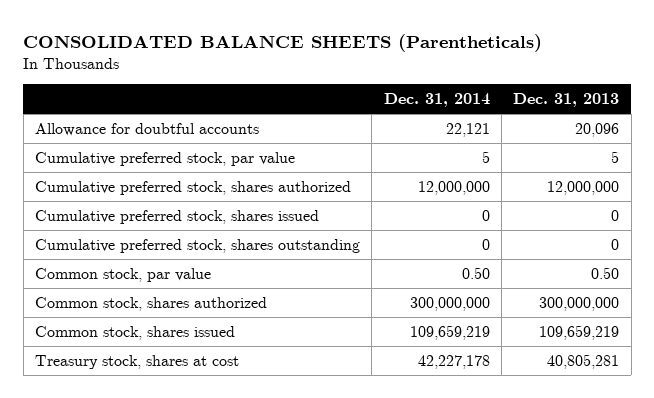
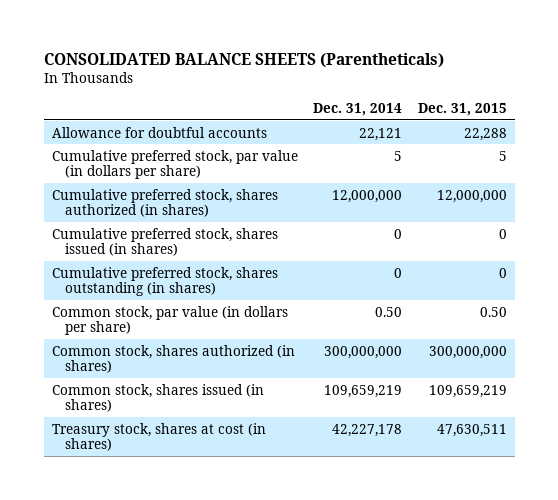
[513,92,620,107] Dec. 31, 2013 -> none
none -> [417,102,507,116] Dec. 31, 2015
[35,151,296,166] Cumulative preferred stock, par value -> [51,149,298,180] Cumulative preferred stock, par value (in dollars per share)
[35,180,352,195] Cumulative preferred stock, shares authorized -> [51,188,278,218] Cumulative preferred stock, shares authorized (in shares)
[35,209,320,224] Cumulative preferred stock, shares issued -> [51,227,278,257] Cumulative preferred stock, shares issued (in shares)
[35,238,361,253] Cumulative preferred stock, shares outstanding -> [51,266,278,297] Cumulative preferred stock, shares outstanding (in shares)
[35,267,212,282] Common stock, par value -> [51,305,288,336] Common stock, par value (in dollars per share)
[35,296,268,311] Common stock, shares authorized -> [51,344,295,374] Common stock, shares authorized (in shares)
[35,325,236,340] Common stock, shares issued -> [51,383,264,413] Common stock, shares issued (in shares)
[35,354,240,369] Treasury stock, shares at cost -> [51,422,266,452] Treasury stock, shares at cost (in shares)

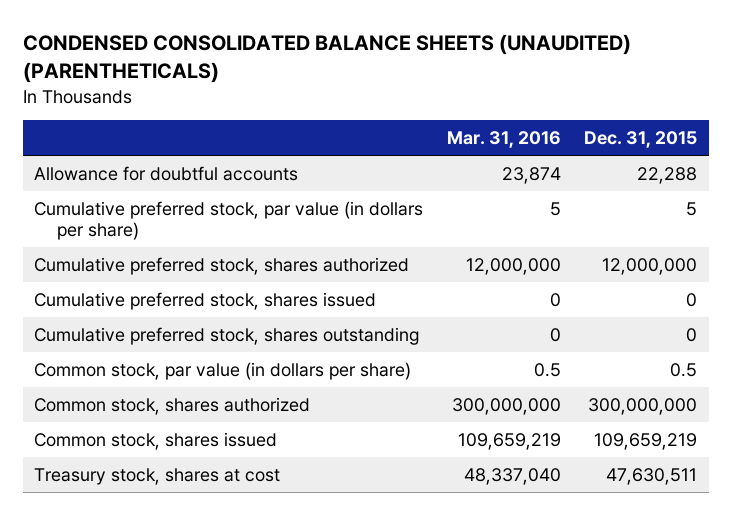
[43,52,444,68] CONSOLIDATED BALANCE SHEETS (Parentheticals) -> [22,34,631,84] CONDENSED CONSOLIDATED BALANCE SHEETS (UNAUDITED) (PARENTHETICALS)
[313,102,403,116] Dec. 31, 2014 -> none
none -> [446,131,561,149] Mar. 31, 2016
[51,188,278,218] Cumulative preferred stock, shares authorized (in shares) -> [34,256,410,275] Cumulative preferred stock, shares authorized
[51,227,278,257] Cumulative preferred stock, shares issued (in shares) -> [34,291,377,310] Cumulative preferred stock, shares issued
[51,266,278,297] Cumulative preferred stock, shares outstanding (in shares) -> [34,326,420,345] Cumulative preferred stock, shares outstanding
[479,306,507,317] 0.50 -> [669,362,697,377] 0.5
[51,344,295,374] Common stock, shares authorized (in shares) -> [34,396,311,415] Common stock, shares authorized
[51,383,264,413] Common stock, shares issued (in shares) -> [34,431,278,450] Common stock, shares issued
[51,422,266,452] Treasury stock, shares at cost (in shares) -> [34,467,281,485] Treasury stock, shares at cost

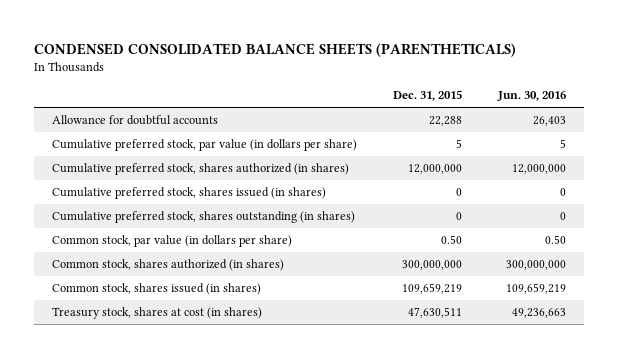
[22,34,631,84] CONDENSED CONSOLIDATED BALANCE SHEETS (UNAUDITED) (PARENTHETICALS) -> [34,42,517,57] CONDENSED CONSOLIDATED BALANCE SHEETS (PARENTHETICALS)
[446,131,561,149] Mar. 31, 2016 -> none
none -> [496,91,566,102] Jun. 30, 2016
[34,256,410,275] Cumulative preferred stock, shares authorized -> [52,162,350,175] Cumulative preferred stock, shares authorized (in shares)
[34,291,377,310] Cumulative preferred stock, shares issued -> [52,186,327,199] Cumulative preferred stock, shares issued (in shares)
[34,326,420,345] Cumulative preferred stock, shares outstanding -> [52,210,356,223] Cumulative preferred stock, shares outstanding (in shares)
[669,362,697,377] 0.5 -> [441,234,463,244] 0.50
[34,396,311,415] Common stock, shares authorized -> [52,258,285,271] Common stock, shares authorized (in shares)
[34,431,278,450] Common stock, shares issued -> [52,282,262,295] Common stock, shares issued (in shares)
[34,467,281,485] Treasury stock, shares at cost -> [52,306,263,319] Treasury stock, shares at cost (in shares)

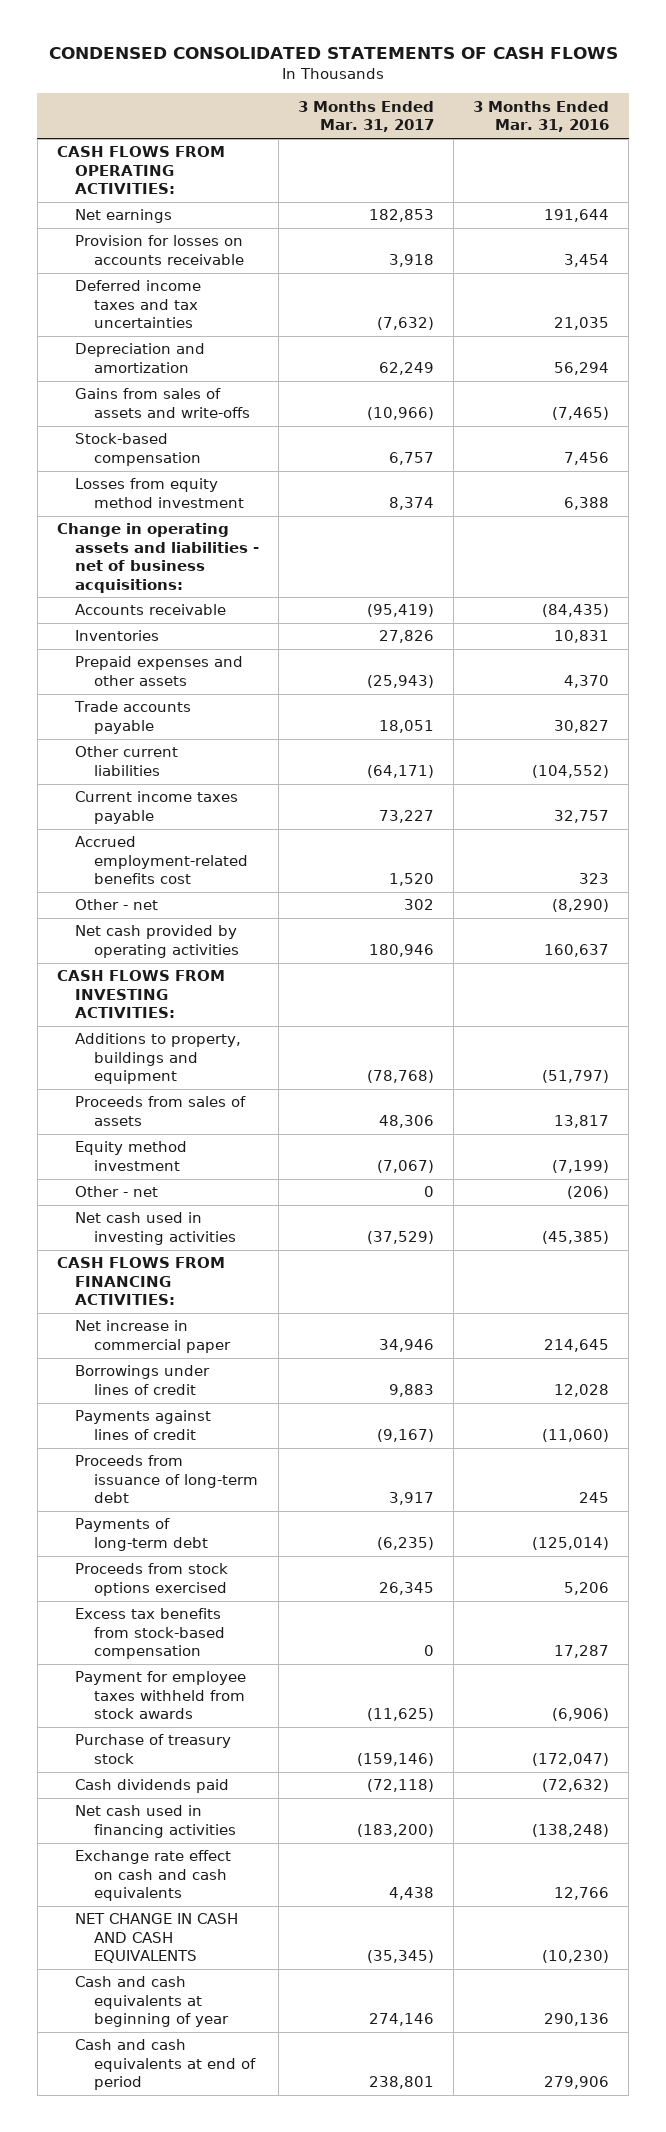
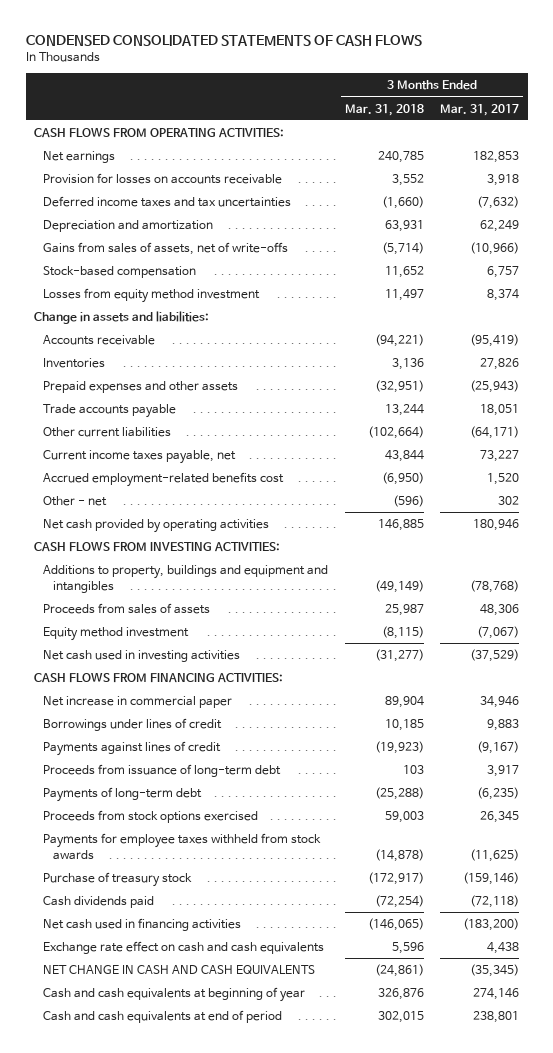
[473,100,610,133] 3 Months Ended Mar. 31, 2016 -> none
none -> [344,103,424,116] Mar. 31, 2018
[75,388,250,418] Gains from sales of assets and write-offs -> [43,242,289,256] Gains from sales of assets, net of write-offs
[56,523,260,593] Change in operating assets and liabilities - net of business acquisitions: -> [33,311,209,325] Change in assets and liabilities:
[75,791,239,824] Current income taxes payable -> [43,450,237,465] Current income taxes payable, net
[75,1033,242,1085] Additions to property, buildings and equipment -> [43,565,329,593] Additions to property, buildings and equipment and intangibles
[75,1186,159,1198] Other - net -> none
[75,1608,225,1660] Excess tax benefits from stock-based compensation -> none
[75,1671,247,1720] Payment for employee taxes withheld from stock awards -> [43,833,322,860] Payments for employee taxes withheld from stock awards

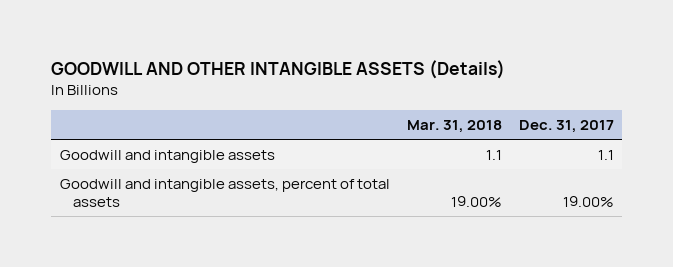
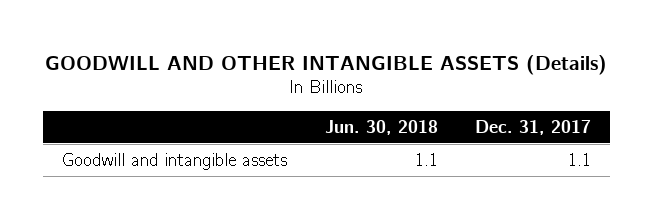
[406,120,502,134] Mar. 31, 2018 -> none
none -> [324,119,438,135] Jun. 30, 2018
[59,179,390,207] Goodwill and intangible assets, percent of total assets -> none

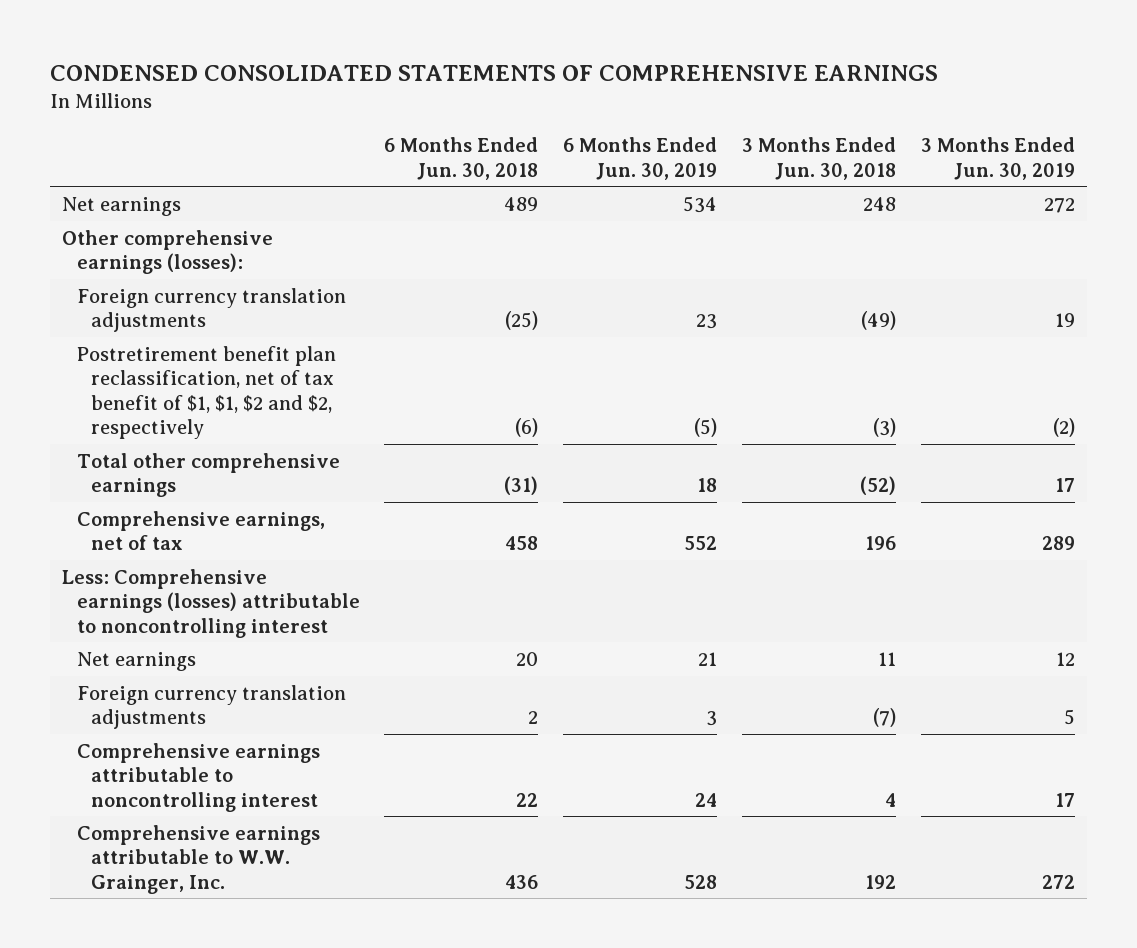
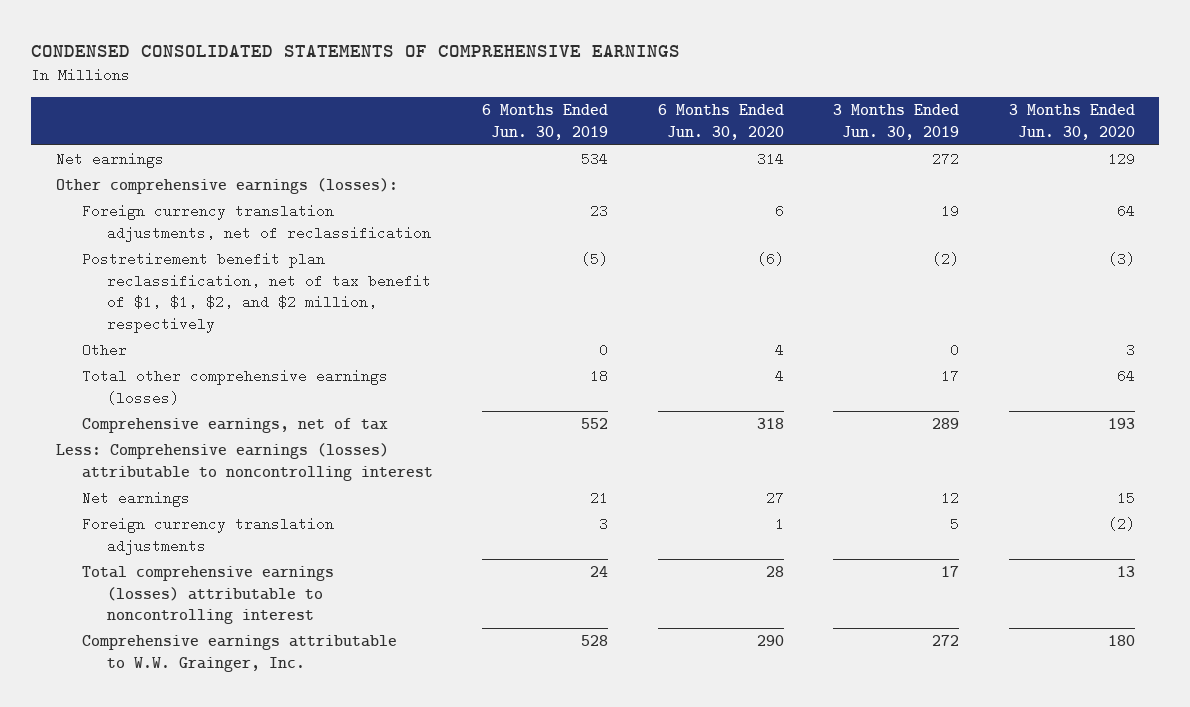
[384,137,539,180] 6 Months Ended Jun. 30, 2018 -> none
[741,137,896,180] 3 Months Ended Jun. 30, 2018 -> none
none -> [657,104,784,140] 6 Months Ended Jun. 30, 2020
none -> [1008,104,1135,140] 3 Months Ended Jun. 30, 2020
[76,287,346,333] Foreign currency translation adjustments -> [81,204,432,242] Foreign currency translation adjustments, net of reclassification
[76,345,336,439] Postretirement benefit plan reclassification, net of tax benefit of $1, $1, $2 and $2, respectively -> [81,252,432,334] Postretirement benefit plan reclassification, net of tax benefit of $1, $1, $2, and $2 million, respectively
none -> [81,343,127,358] Other
[76,452,340,498] Total other comprehensive earnings -> [81,369,388,405] Total other comprehensive earnings (losses)
[76,742,320,812] Comprehensive earnings attributable to noncontrolling interest -> [81,566,334,625] Total comprehensive earnings (losses) attributable to noncontrolling interest

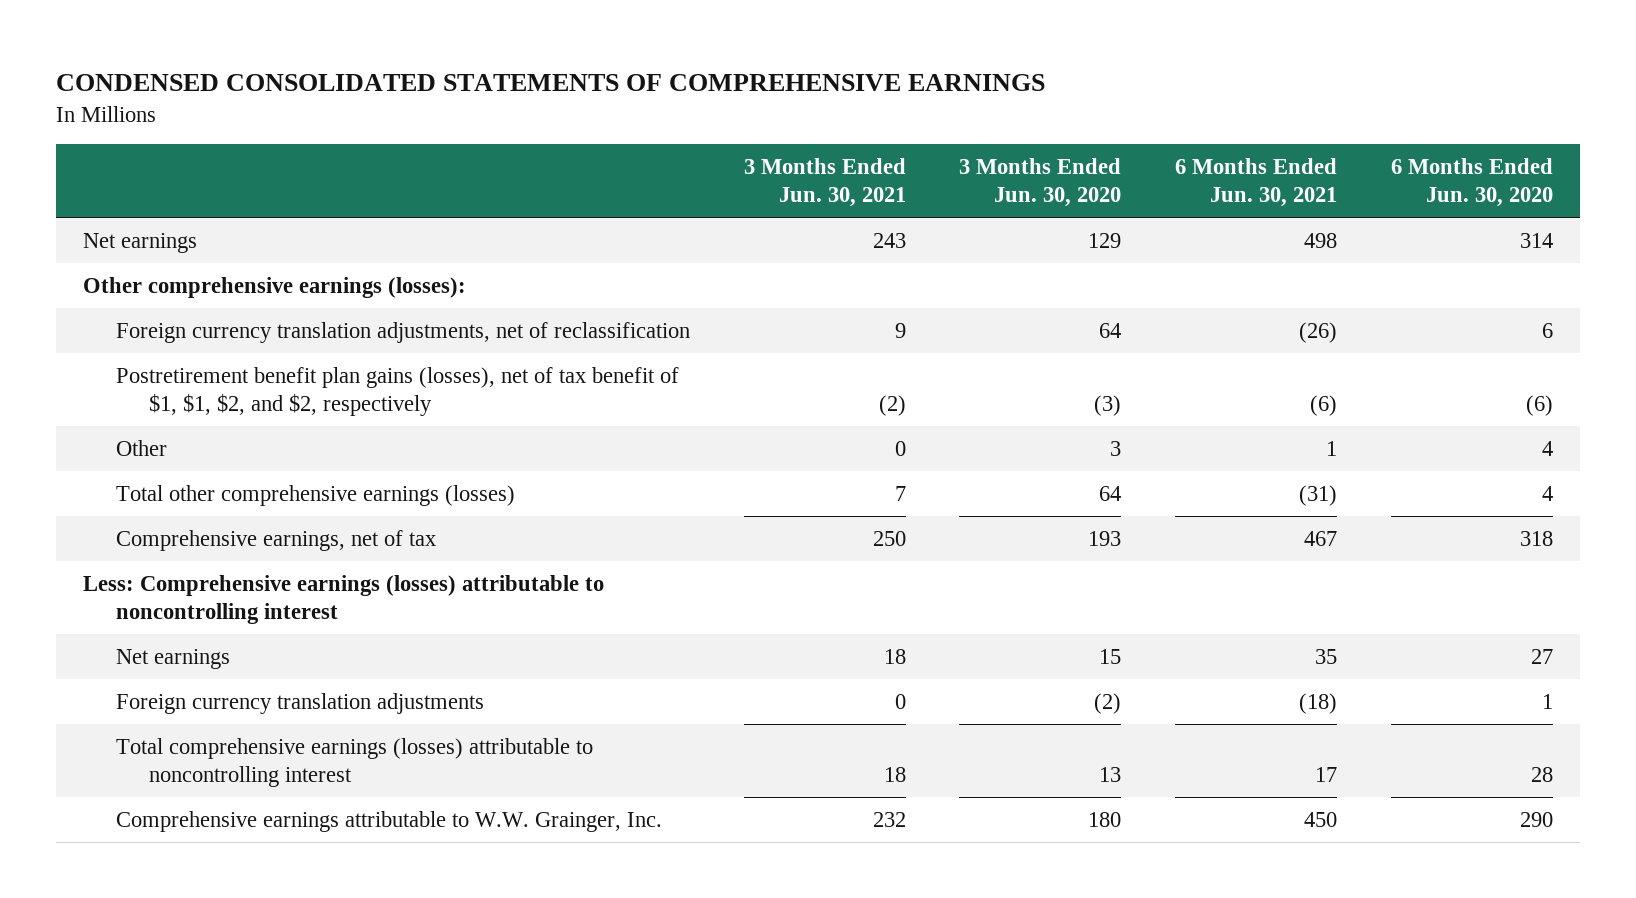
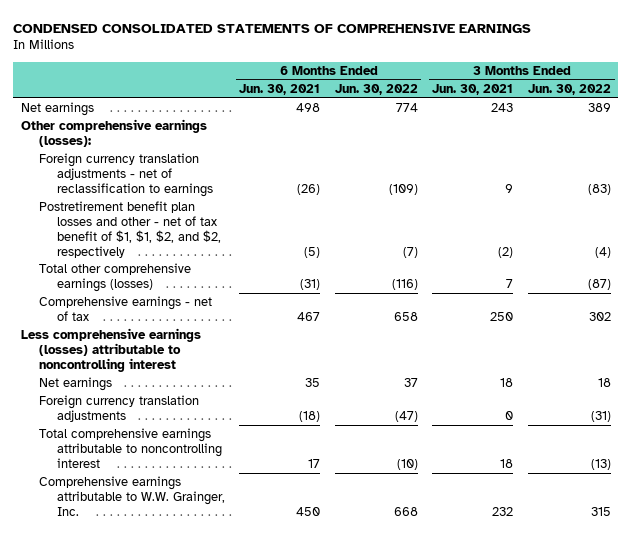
[959,158,1122,207] 3 Months Ended Jun. 30, 2020 -> none
[1390,158,1553,207] 6 Months Ended Jun. 30, 2020 -> none
none -> [334,83,418,95] Jun. 30, 2022
none -> [527,83,611,95] Jun. 30, 2022
[115,439,167,456] Other -> none
[115,321,690,343] Foreign currency translation adjustments, net of reclassification -> [38,153,213,197] Foreign currency translation adjustments - net of reclassification to earnings
[115,366,679,416] Postretirement benefit plan gains (losses), net of tax benefit of $1, $1, $2, and $2, respectively -> [38,201,221,258] Postretirement benefit plan losses and other - net of tax benefit of $1, $1, $2, and $2, respectively
[1310,394,1338,416] (6) -> [304,246,321,258] (5)
[115,529,436,551] Comprehensive earnings, net of tax -> [38,296,212,322] Comprehensive earnings - net of tax
[82,574,604,624] Less: Comprehensive earnings (losses) attributable to noncontrolling interest -> [20,328,201,372] Less comprehensive earnings (losses) attributable to noncontrolling interest
[115,737,593,787] Total comprehensive earnings (losses) attributable to noncontrolling interest -> [38,428,222,468] Total comprehensive earnings attributable to noncontrolling interest

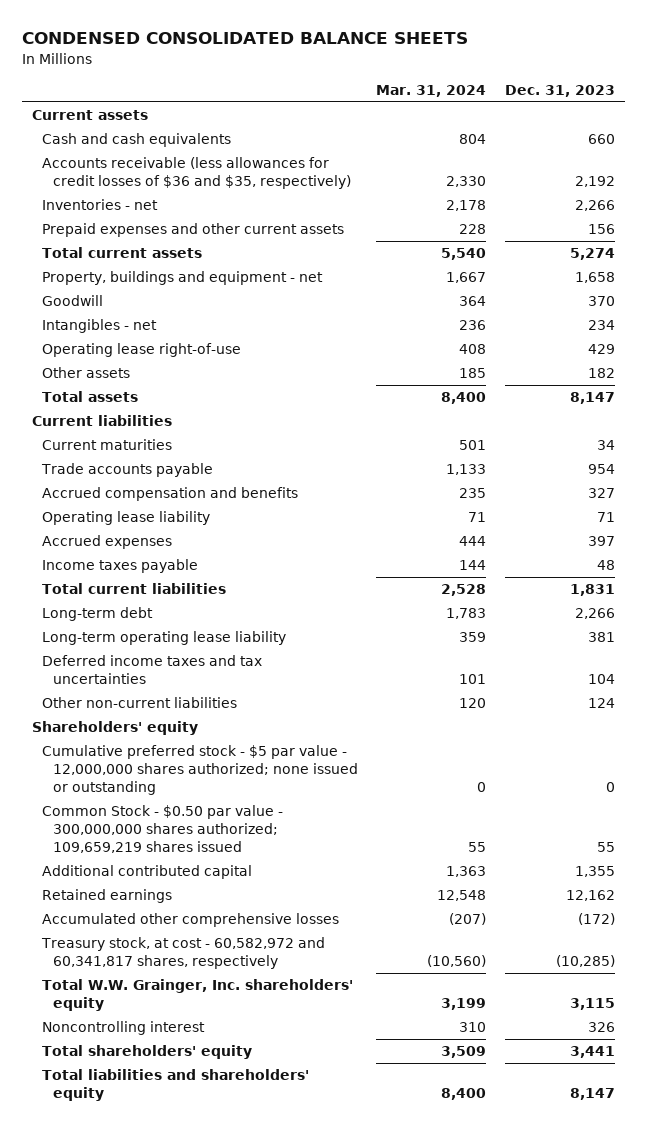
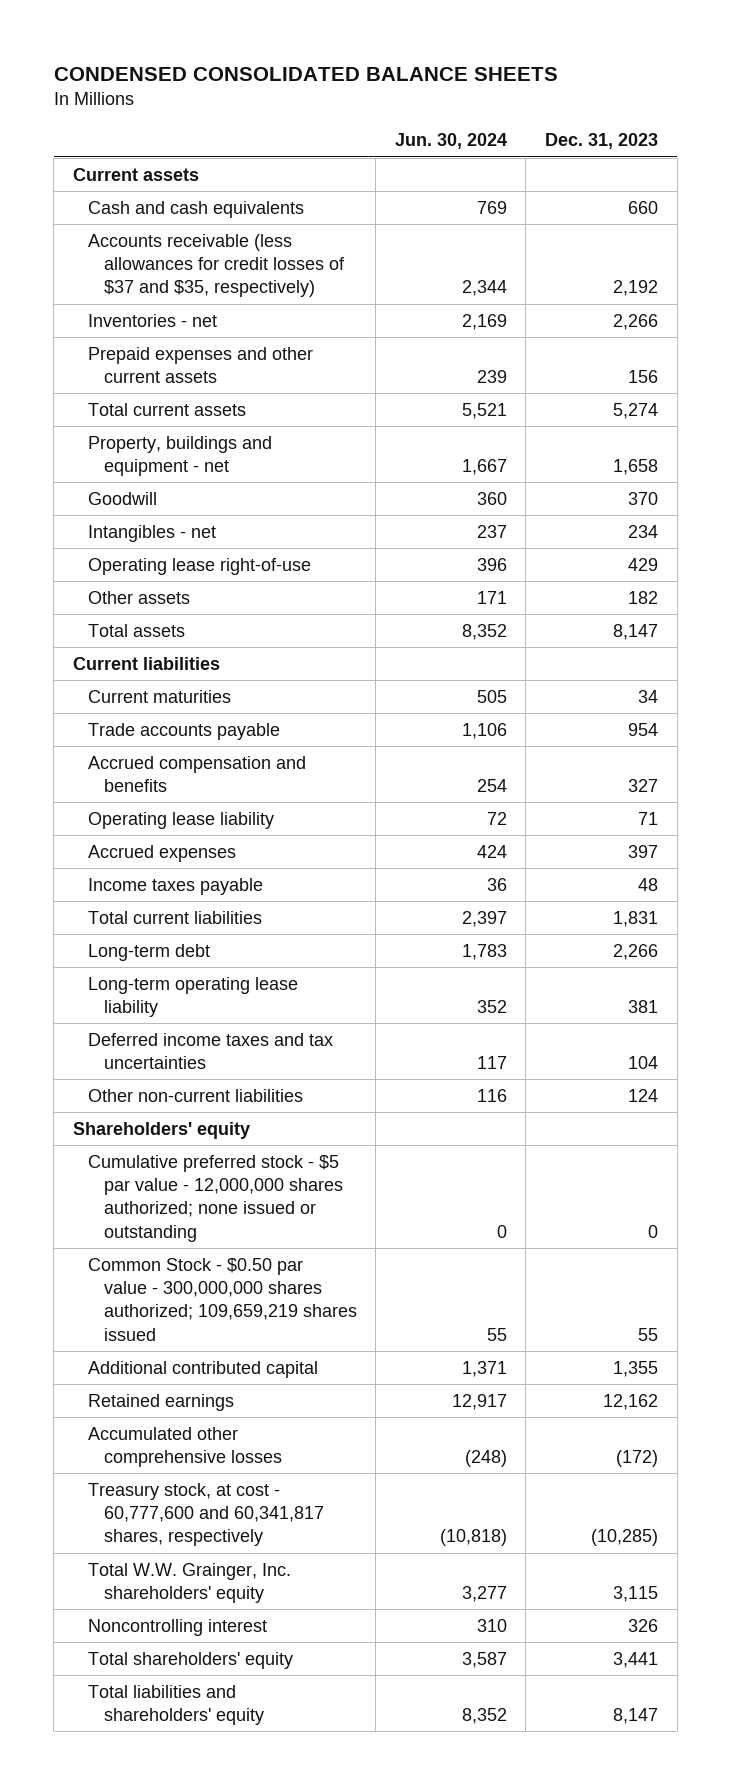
[376,84,487,97] Mar. 31, 2024 -> none
none -> [394,133,507,150] Jun. 30, 2024
[42,157,351,190] Accounts receivable (less allowances for credit losses of $36 and $35, respectively) -> [88,233,345,298] Accounts receivable (less allowances for credit losses of $37 and $35, respectively)
[41,937,326,970] Treasury stock, at cost - 60,582,972 and 60,341,817 shares, respectively -> [88,1482,324,1547] Treasury stock, at cost - 60,777,600 and 60,341,817 shares, respectively

